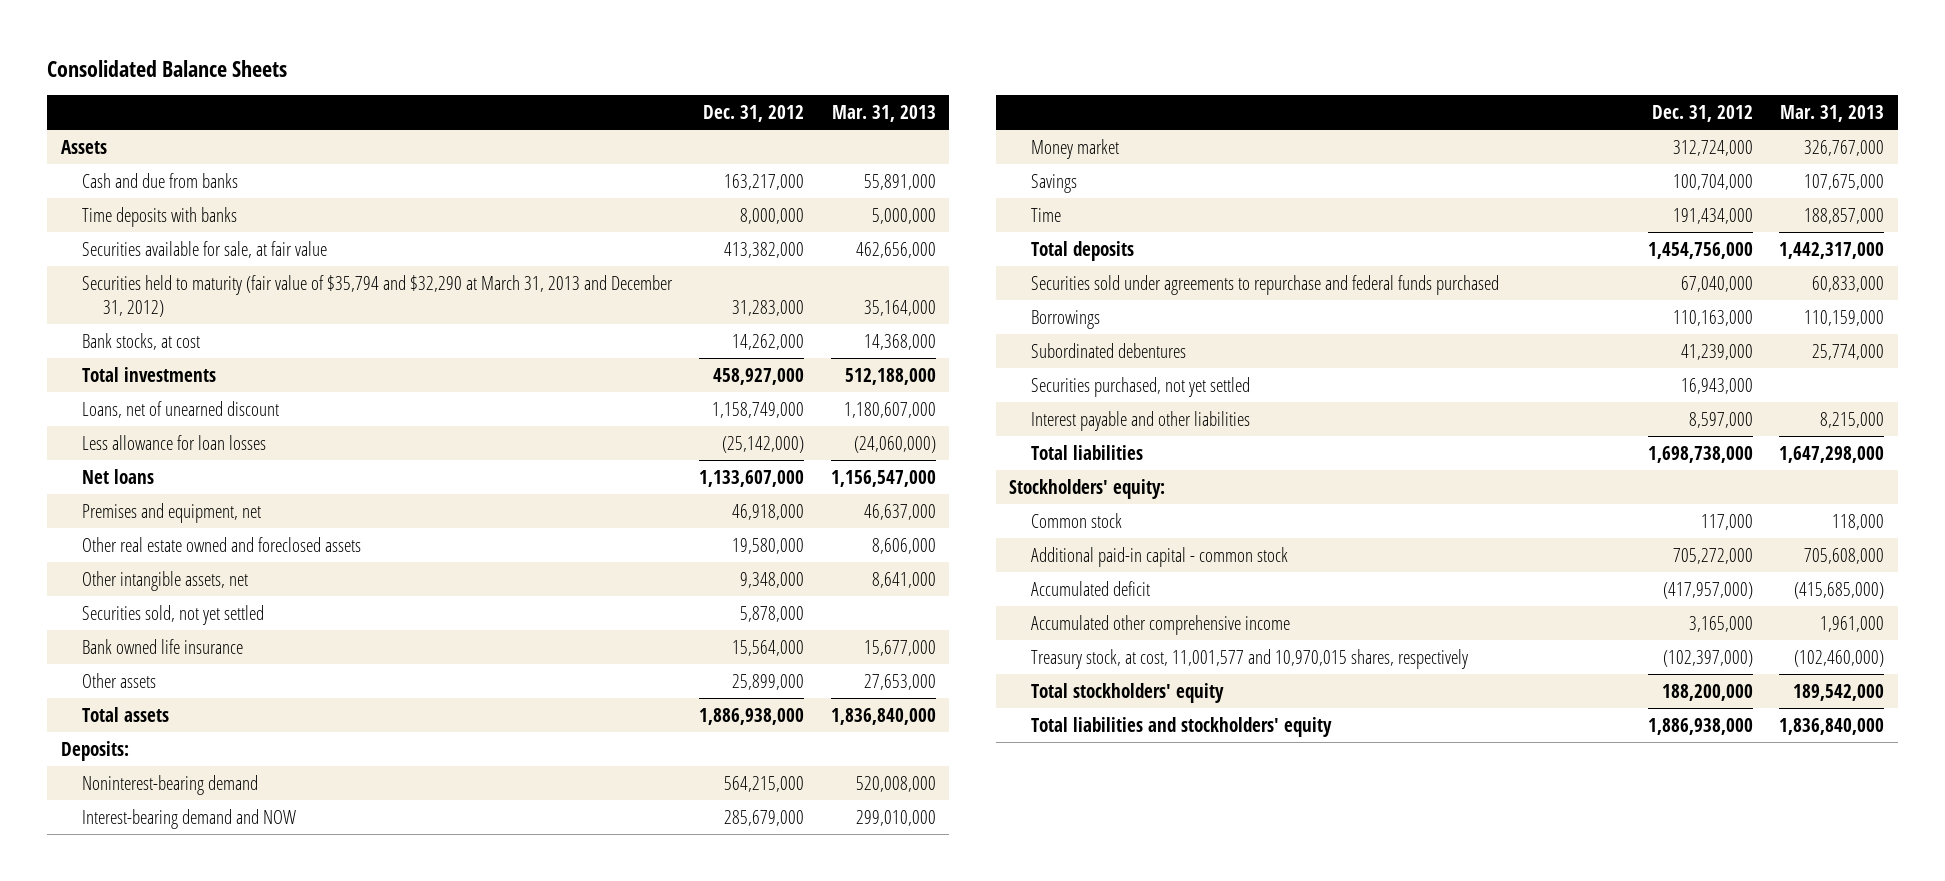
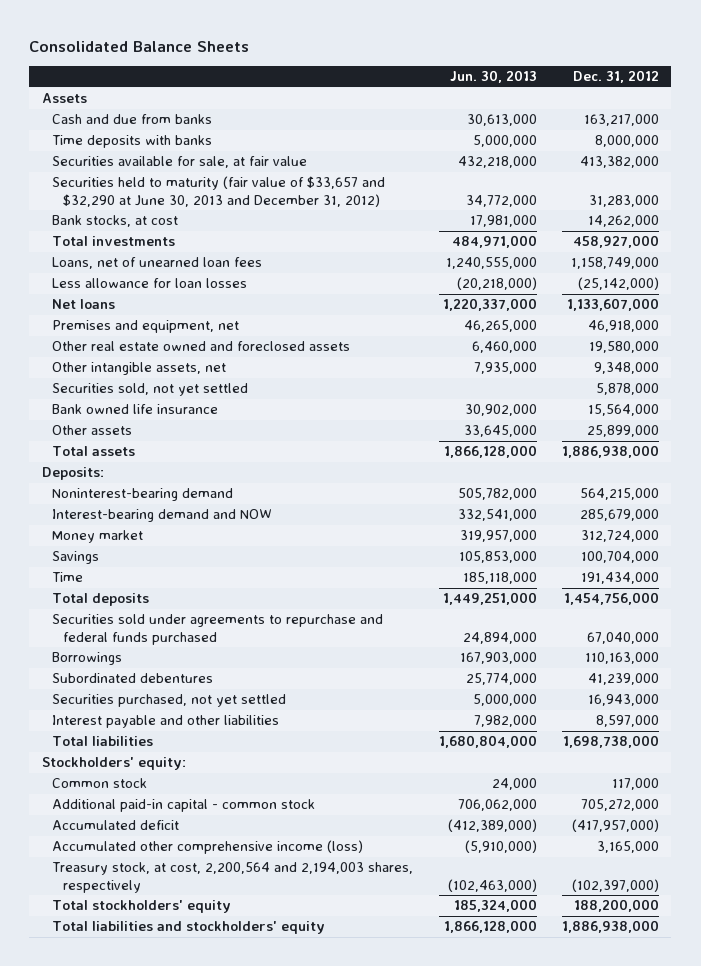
[831,104,936,122] Mar. 31, 2013 -> none
none -> [449,70,537,84] Jun. 30, 2013
[81,274,673,317] Securities held to maturity (fair value of $35,794 and $32,290 at March 31, 2013 and December 31, 2012) -> [52,176,386,207] Securities held to maturity (fair value of $33,657 and $32,290 at June 30, 2013 and December 31, 2012)
[81,400,279,418] Loans, net of unearned discount -> [52,257,263,270] Loans, net of unearned loan fees
[1030,614,1290,635] Accumulated other comprehensive income -> [52,840,364,855] Accumulated other comprehensive income (loss)
[1030,648,1468,669] Treasury stock, at cost, 11,001,577 and 10,970,015 shares, respectively -> [52,862,414,893] Treasury stock, at cost, 2,200,564 and 2,194,003 shares, respectively

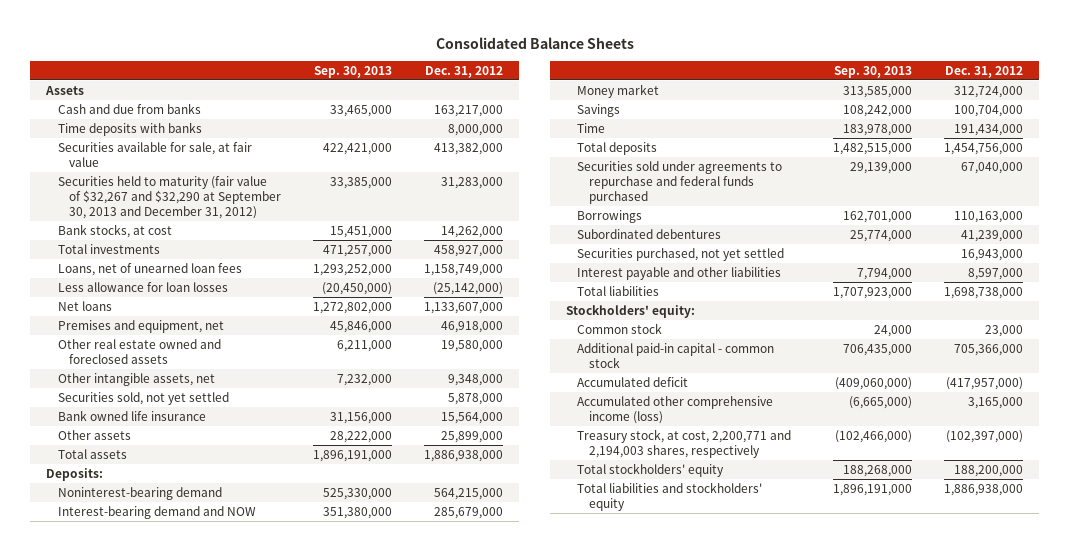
[449,70,537,84] Jun. 30, 2013 -> none
none -> [314,65,393,78] Sep. 30, 2013
[52,176,386,207] Securities held to maturity (fair value of $33,657 and $32,290 at June 30, 2013 and December 31, 2012) -> [57,175,282,219] Securities held to maturity (fair value of $32,267 and $32,290 at September 30, 2013 and December 31, 2012)
[611,778,659,791] 117,000 -> [985,324,1024,337] 23,000
[580,799,659,812] 705,272,000 -> [954,343,1024,356] 705,366,000
[52,862,414,893] Treasury stock, at cost, 2,200,564 and 2,194,003 shares, respectively -> [577,428,792,458] Treasury stock, at cost, 2,200,771 and 2,194,003 shares, respectively

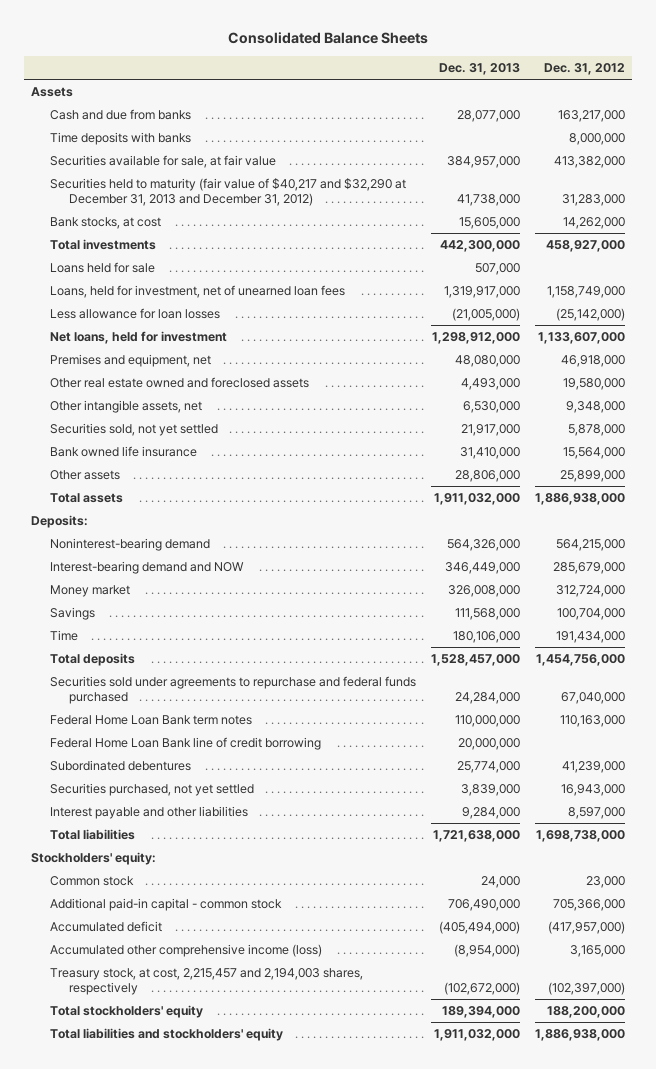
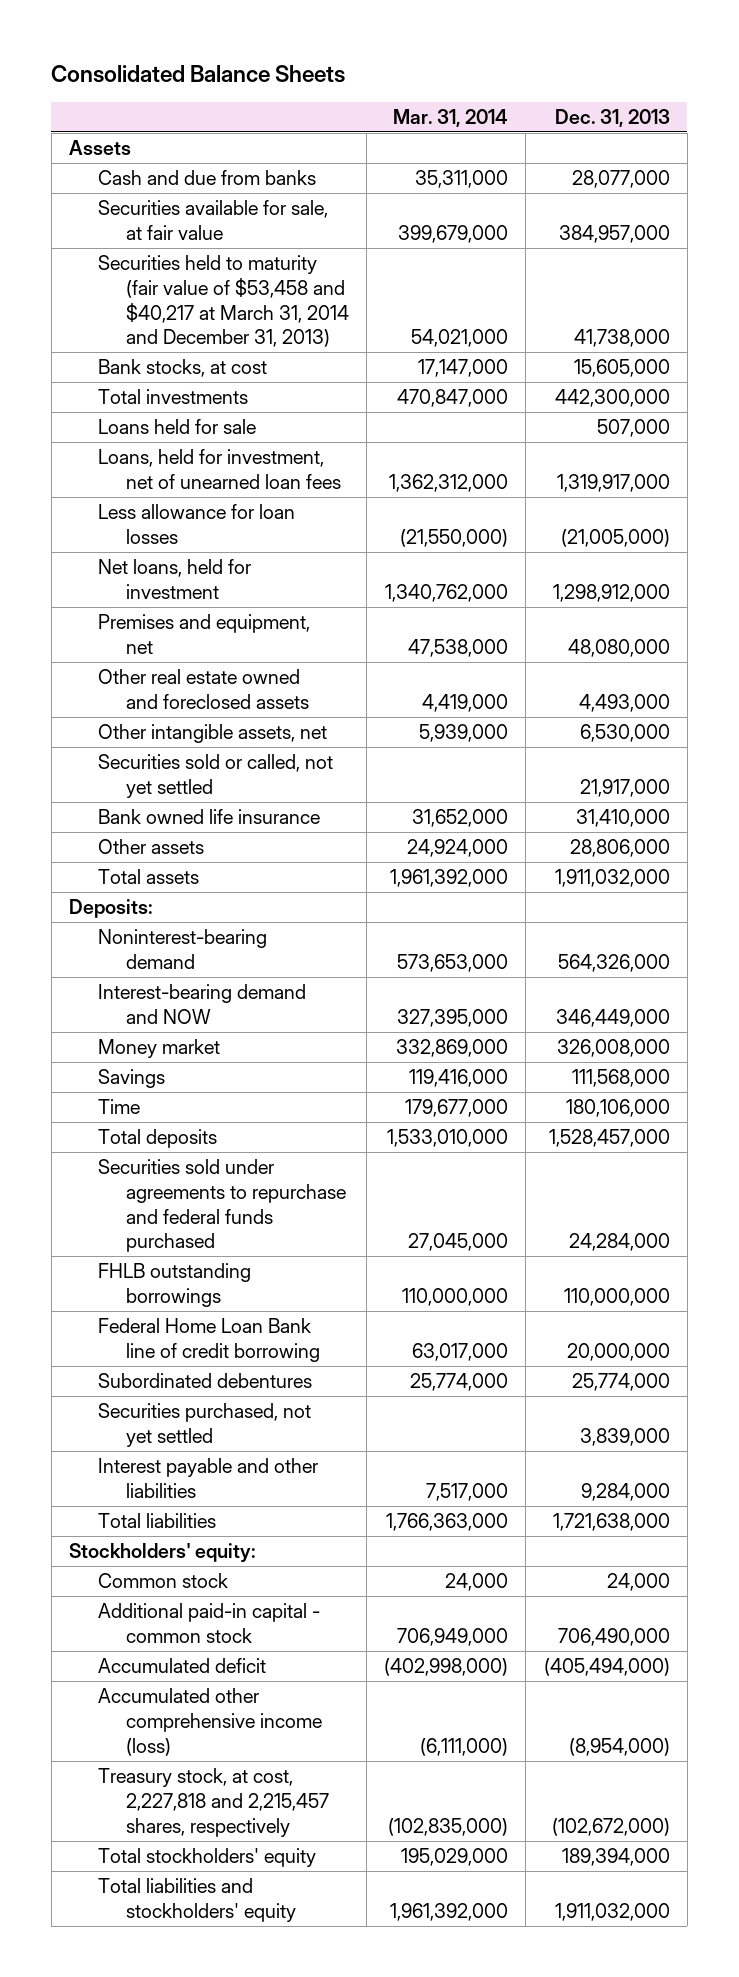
[543,62,625,75] Dec. 31, 2012 -> none
none -> [393,108,509,127] Mar. 31, 2014
[50,132,192,146] Time deposits with banks -> none
[50,178,407,206] Securities held to maturity (fair value of $40,217 and $32,290 at December 31, 2013 and December 31, 2012) -> [97,255,350,348] Securities held to maturity (fair value of $53,458 and $40,217 at March 31, 2014 and December 31, 2013)
[50,423,219,437] Securities sold, not yet settled -> [97,754,333,799] Securities sold or called, not yet settled
[50,715,253,726] Federal Home Loan Bank term notes -> [97,1263,251,1308] FHLB outstanding borrowings
[50,968,364,995] Treasury stock, at cost, 2,215,457 and 2,194,003 shares, respectively -> [97,1768,330,1837] Treasury stock, at cost, 2,227,818 and 2,215,457 shares, respectively

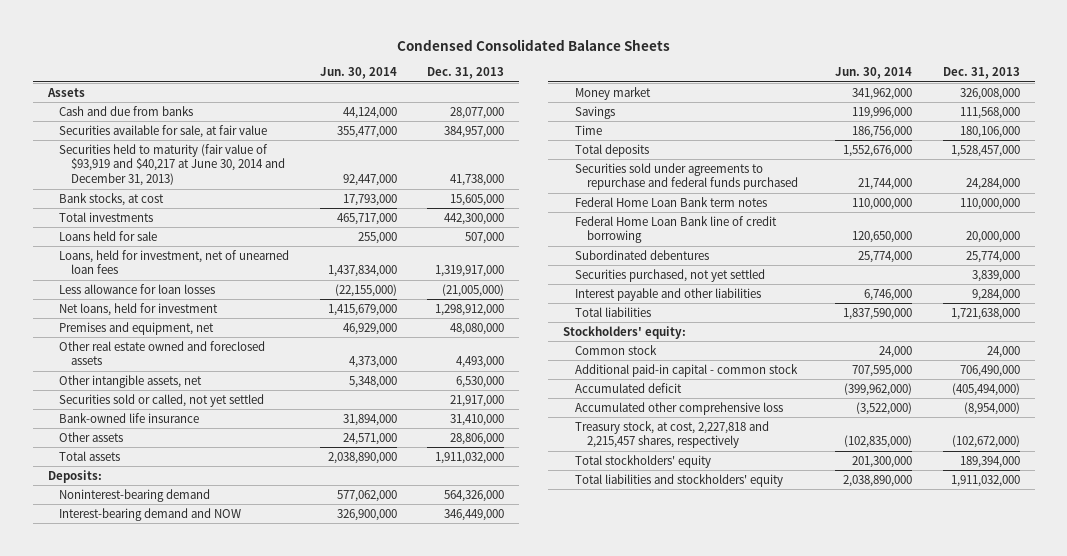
[51,64,346,83] Consolidated Balance Sheets -> [396,38,670,51] Condensed Consolidated Balance Sheets
[393,108,509,127] Mar. 31, 2014 -> none
none -> [319,66,397,79] Jun. 30, 2014
[97,255,350,348] Securities held to maturity (fair value of $53,458 and $40,217 at March 31, 2014 and December 31, 2013) -> [59,143,286,187] Securities held to maturity (fair value of $93,919 and $40,217 at June 30, 2014 and December 31, 2013)
[97,809,320,825] Bank owned life insurance -> [59,412,200,423] Bank-owned life insurance
[97,1263,251,1308] FHLB outstanding borrowings -> [574,196,767,207] Federal Home Loan Bank term notes
[97,1688,323,1756] Accumulated other comprehensive income (loss) -> [574,401,783,415] Accumulated other comprehensive loss

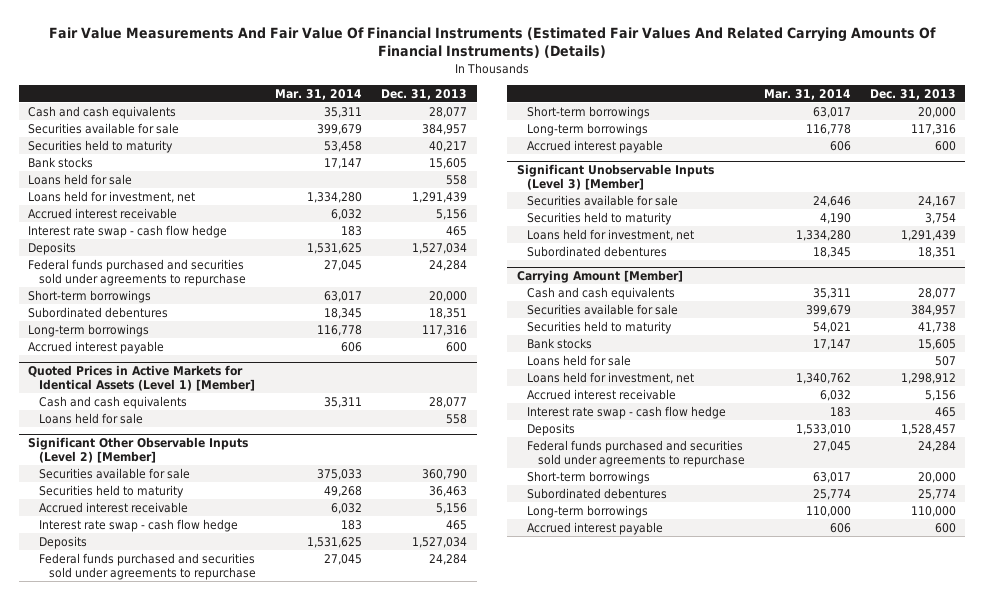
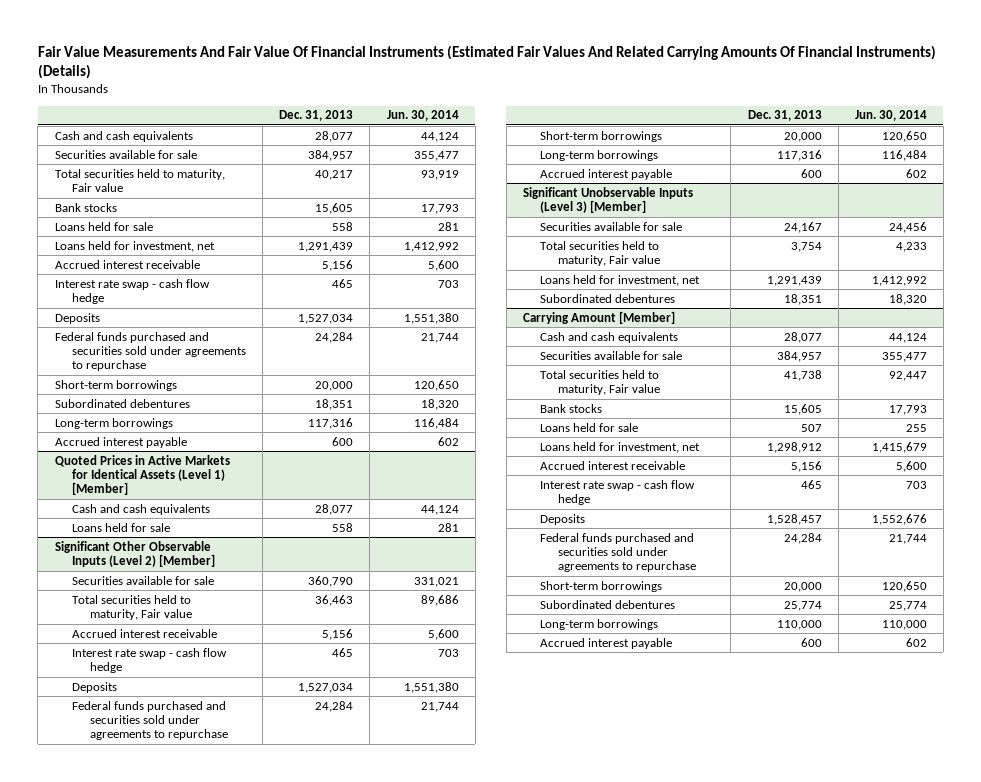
[275,88,363,100] Mar. 31, 2014 -> none
none -> [386,110,459,122] Jun. 30, 2014
[28,140,174,154] Securities held to maturity -> [54,168,225,193] Total securities held to maturity, Fair value
[38,485,184,499] Securities held to maturity -> [72,594,192,621] Total securities held to maturity, Fair value
[527,212,673,226] Securities held to maturity -> [540,240,660,267] Total securities held to maturity, Fair value
[527,321,673,335] Securities held to maturity -> [540,369,660,396] Total securities held to maturity, Fair value

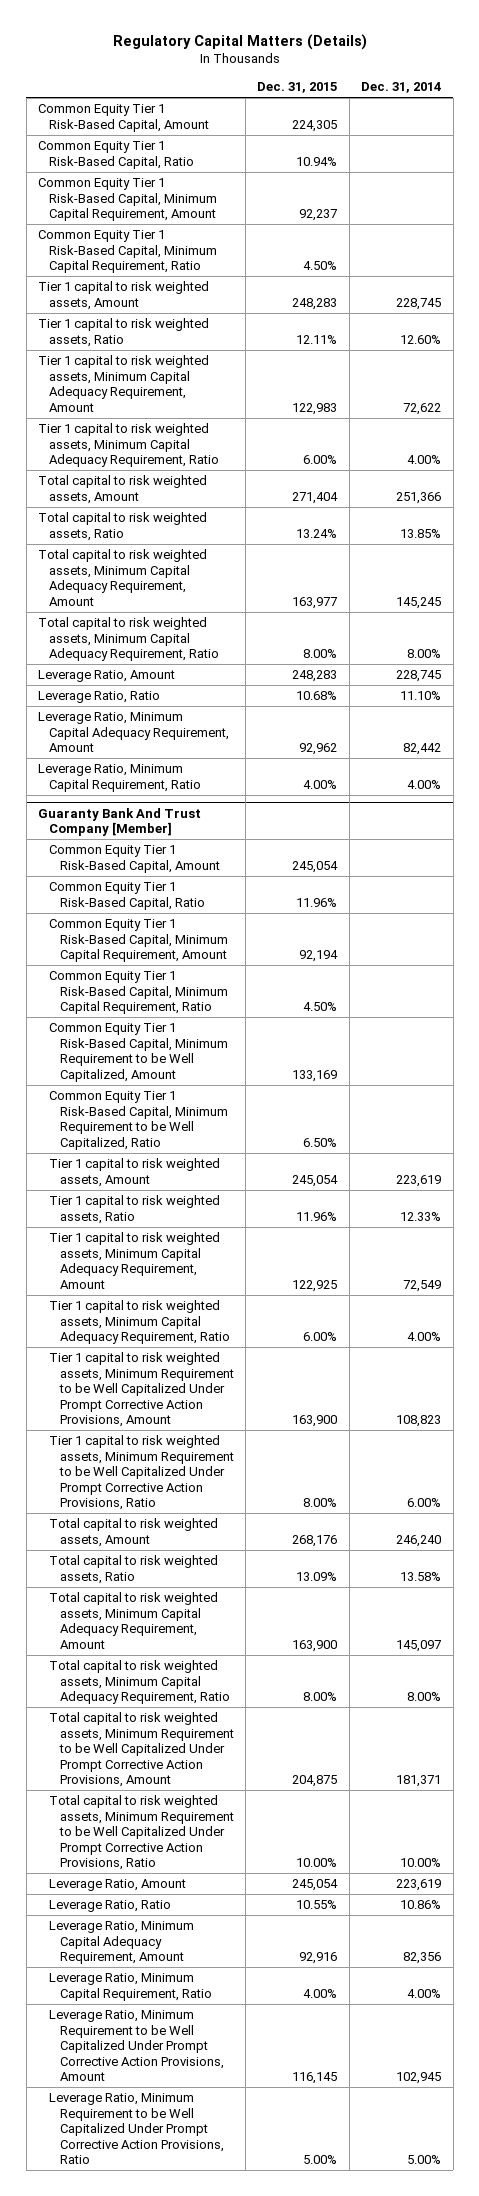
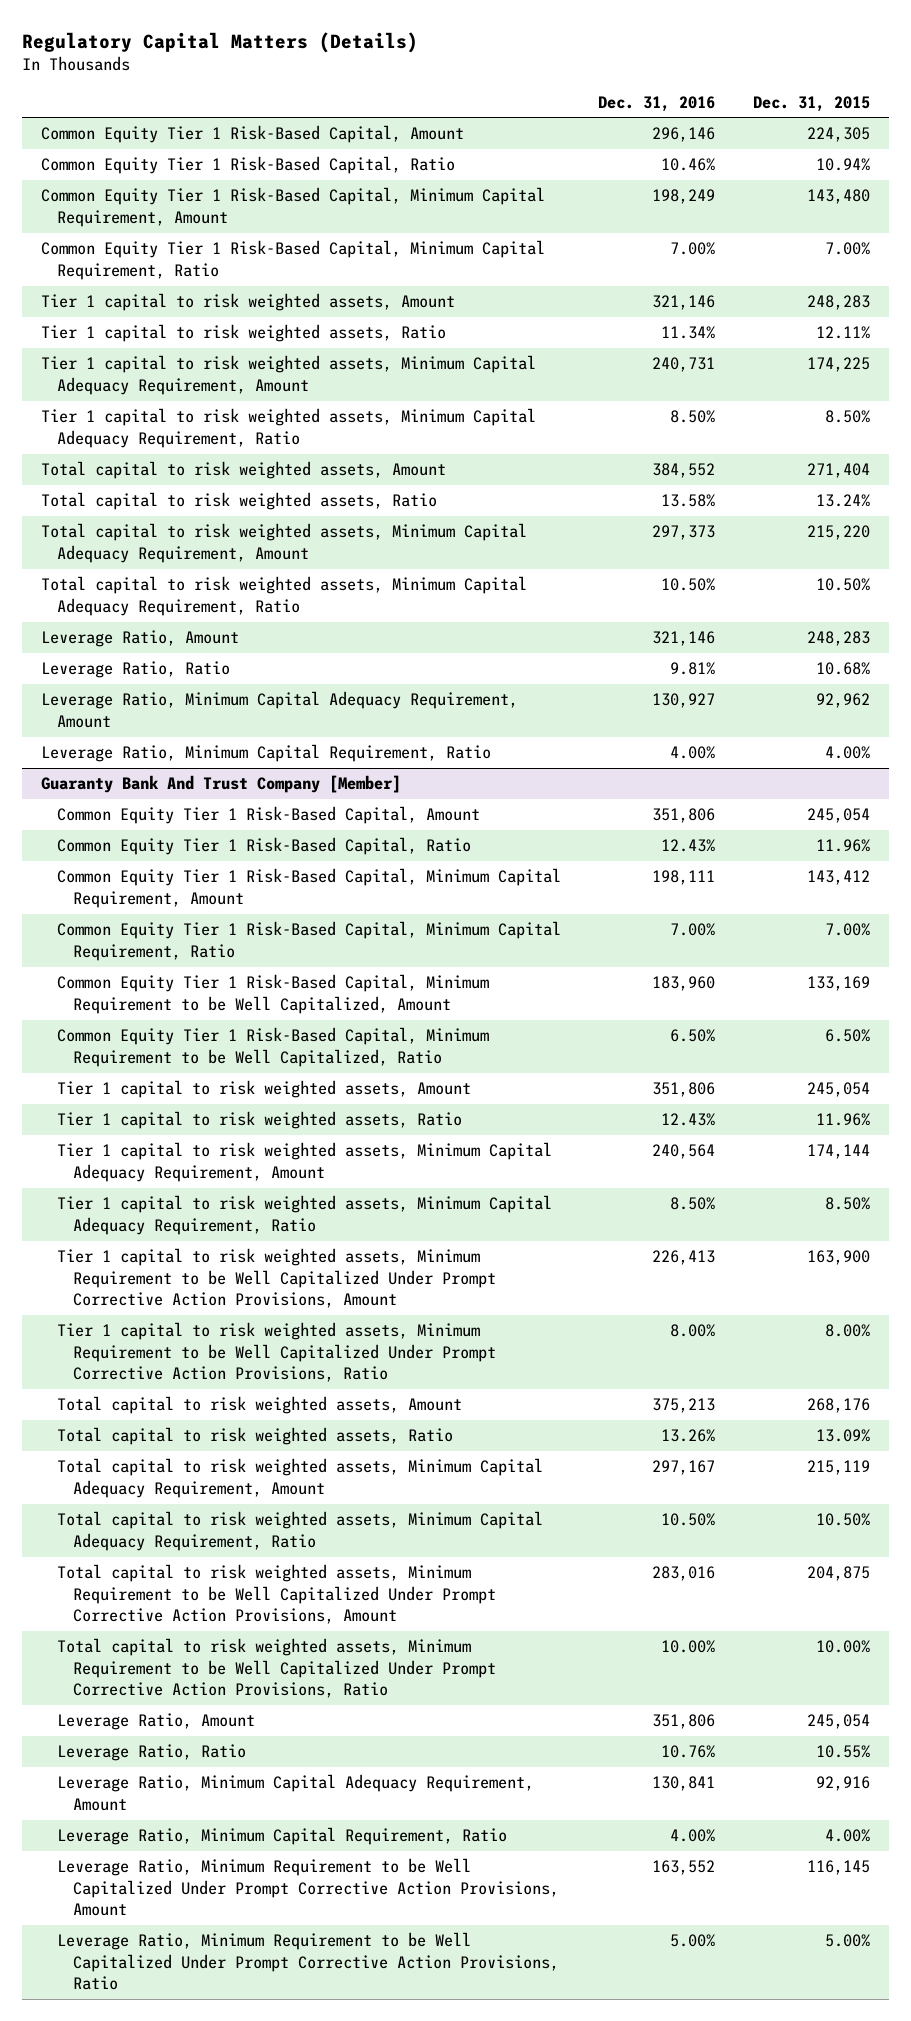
[361,82,442,94] Dec. 31, 2014 -> none
none -> [598,95,716,112] Dec. 31, 2016
[299,209,338,222] 92,237 -> [807,189,871,205] 143,480
[303,261,338,271] 4.50% -> [825,242,871,256] 7.00%
[292,402,338,415] 122,983 -> [807,357,871,373] 174,225
[303,455,338,465] 6.00% -> [825,410,871,424] 8.50%
[292,596,338,609] 163,977 -> [807,525,871,541] 215,220
[303,649,338,659] 8.00% -> [816,578,871,592] 10.50%
[299,950,339,963] 92,194 -> [807,870,871,886] 143,412
[303,1002,338,1012] 4.50% -> [825,923,871,937] 7.00%
[292,1279,338,1292] 122,925 -> [807,1144,871,1160] 174,144
[303,1332,338,1342] 6.00% -> [825,1197,871,1211] 8.50%
[292,1639,338,1652] 163,900 -> [807,1460,871,1476] 215,119
[303,1692,338,1702] 8.00% -> [816,1513,871,1527] 10.50%

